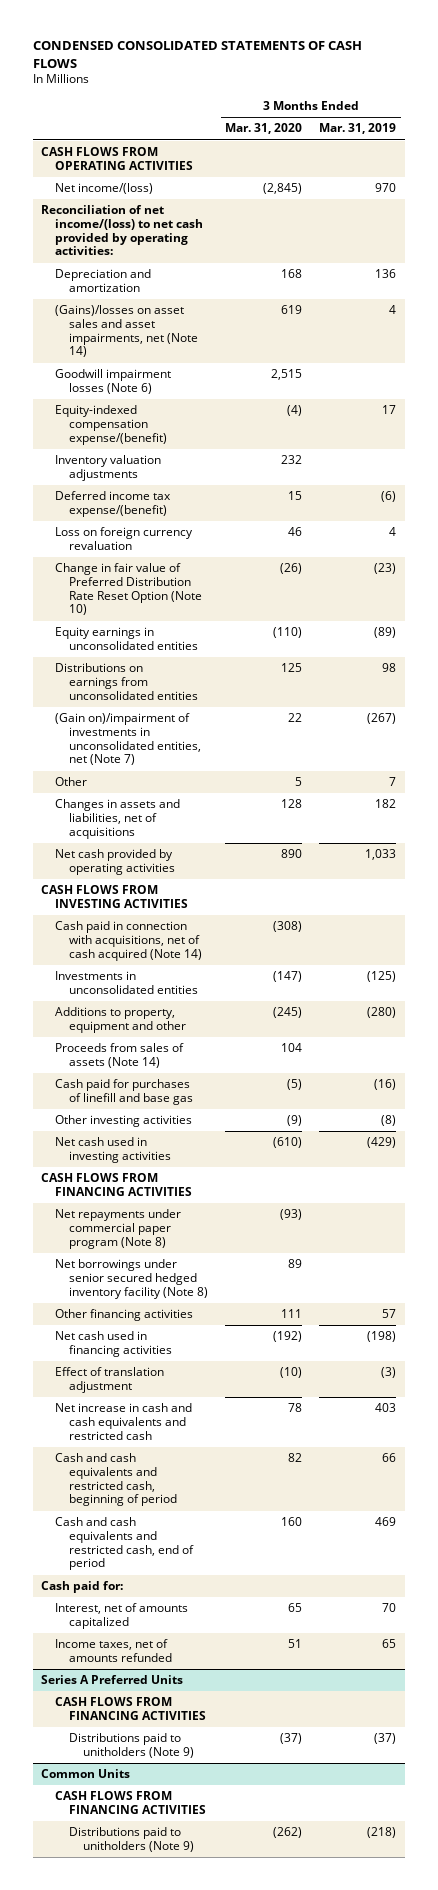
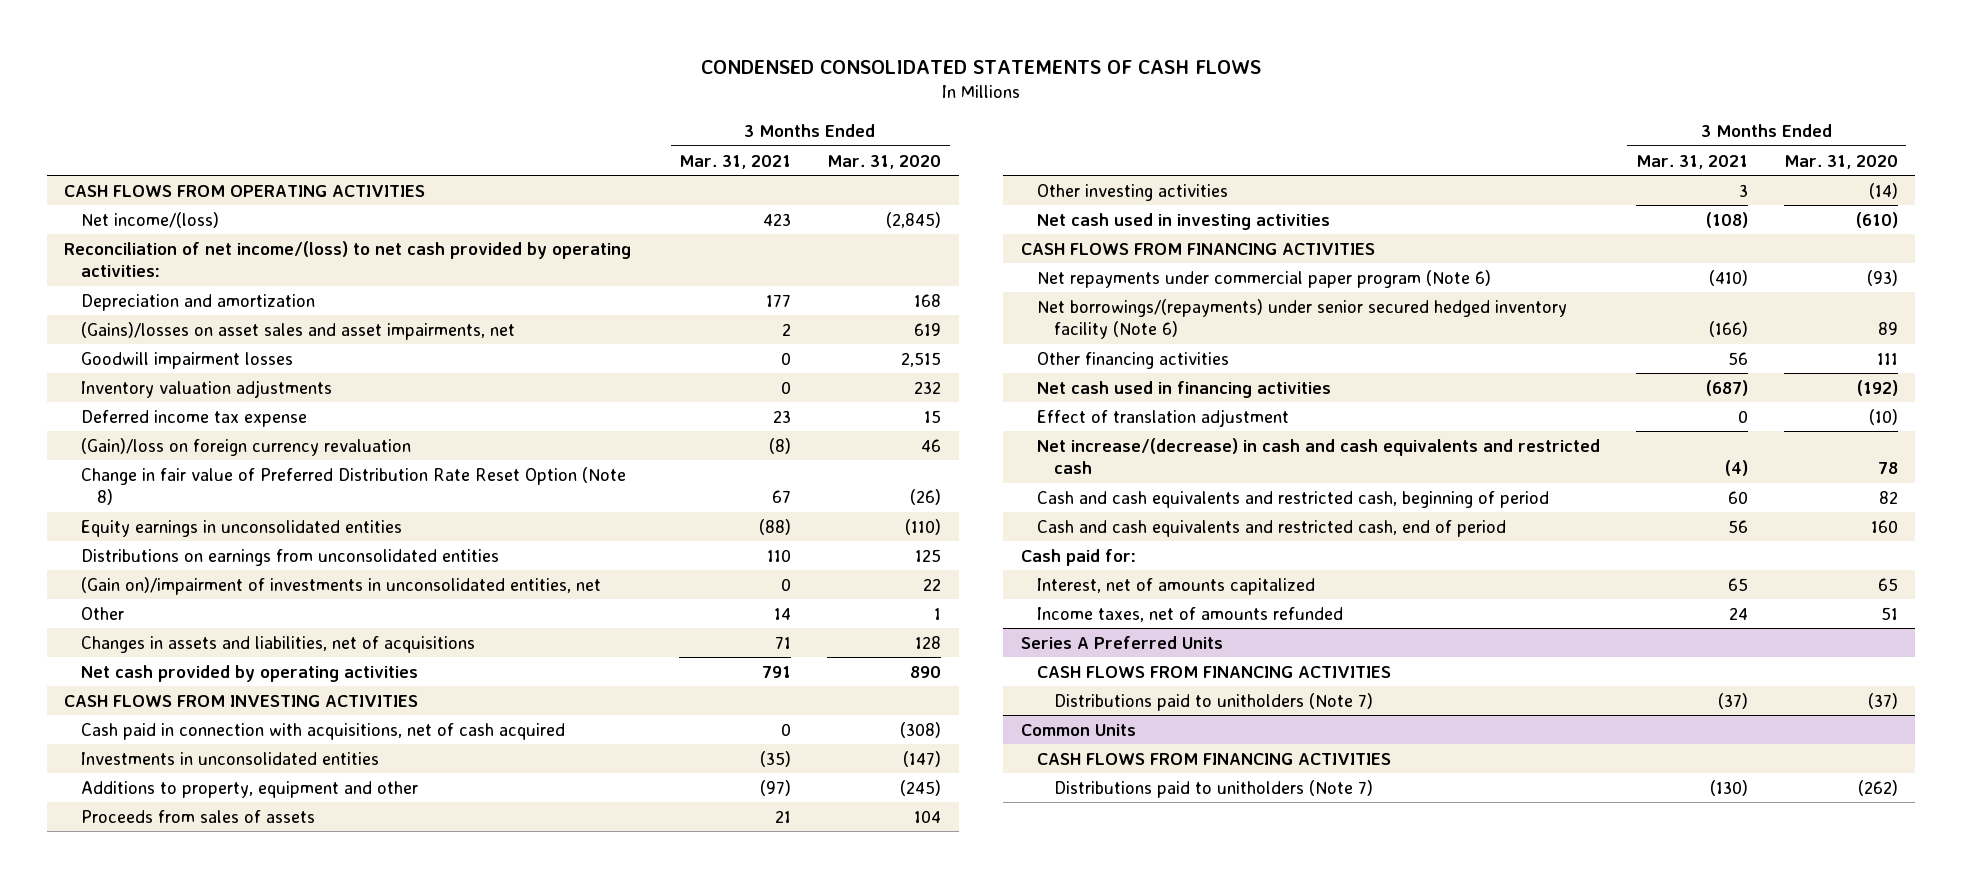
[319,123,397,135] Mar. 31, 2019 -> none
none -> [679,154,792,169] Mar. 31, 2021
[55,405,168,445] Equity-indexed compensation expense/(benefit) -> none
[55,305,199,358] (Gains)/losses on asset sales and asset impairments, net (Note 14) -> [80,321,515,340] (Gains)/losses on asset sales and asset impairments, net
[55,369,172,395] Goodwill impairment losses (Note 6) -> [80,351,293,369] Goodwill impairment losses
[55,491,172,518] Deferred income tax expense/(benefit) -> [80,409,307,427] Deferred income tax expense
[55,527,194,551] Loss on foreign currency revaluation -> [80,437,411,456] (Gain)/loss on foreign currency revaluation
[55,563,203,616] Change in fair value of Preferred Distribution Rate Reset Option (Note 10) -> [80,466,626,506] Change in fair value of Preferred Distribution Rate Reset Option (Note 8)
[55,713,202,766] (Gain on)/impairment of investments in unconsolidated entities, net (Note 7) -> [80,576,601,595] (Gain on)/impairment of investments in unconsolidated entities, net
[295,777,303,787] 5 -> [933,607,941,620] 1
[55,921,203,961] Cash paid in connection with acquisitions, net of cash acquired (Note 14) -> [80,722,565,740] Cash paid in connection with acquisitions, net of cash acquired
[55,1079,194,1106] Cash paid for purchases of linefill and base gas -> none
[55,1043,185,1069] Proceeds from sales of assets (Note 14) -> [80,809,315,823] Proceeds from sales of assets
[287,1115,303,1127] (9) -> [1868,182,1898,199] (14)
[55,1209,182,1249] Net repayments under commercial paper program (Note 8) -> [1037,269,1492,288] Net repayments under commercial paper program (Note 6)
[55,1259,209,1299] Net borrowings under senior secured hedged inventory facility (Note 8) -> [1037,298,1568,340] Net borrowings/(repayments) under senior secured hedged inventory facility (Note 6)
[55,1403,193,1440] Net increase in cash and cash equivalents and restricted cash -> [1037,437,1601,475] Net increase/(decrease) in cash and cash equivalents and restricted cash
[69,1733,195,1759] Distributions paid to unitholders (Note 9) -> [1053,692,1373,711] Distributions paid to unitholders (Note 7)
[69,1827,195,1853] Distributions paid to unitholders (Note 9) -> [1053,779,1373,798] Distributions paid to unitholders (Note 7)

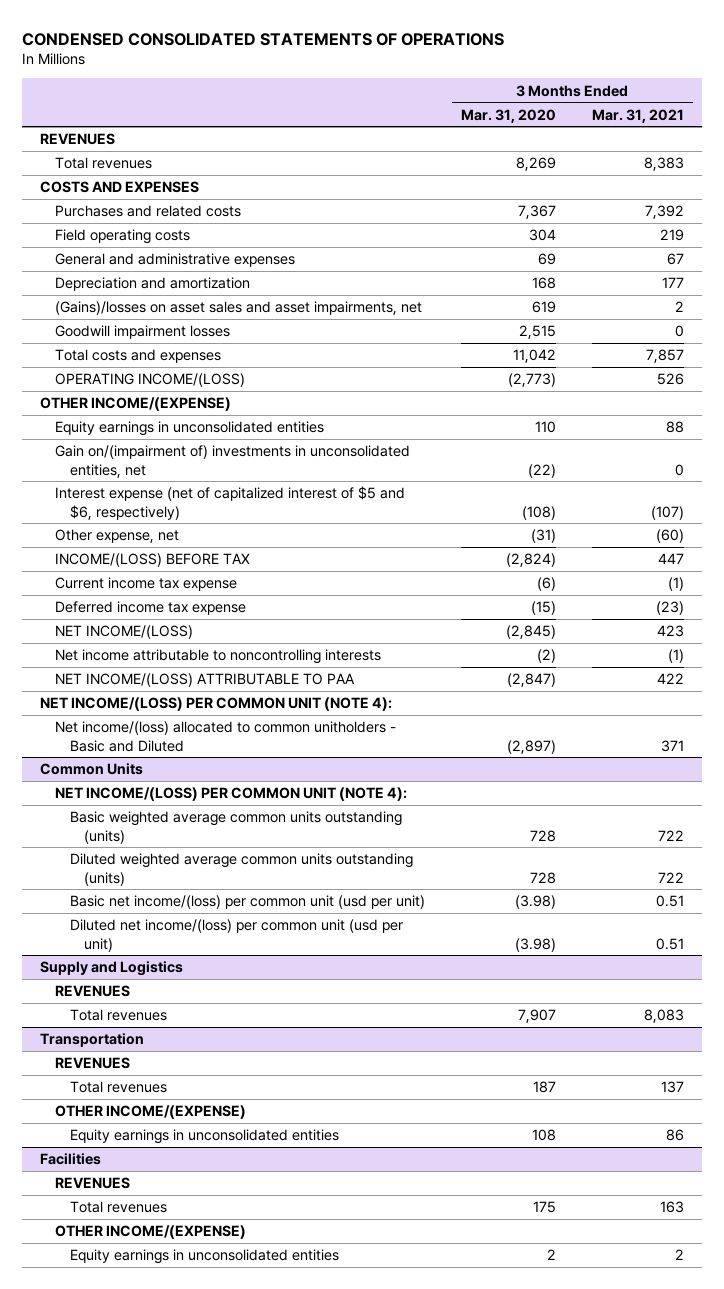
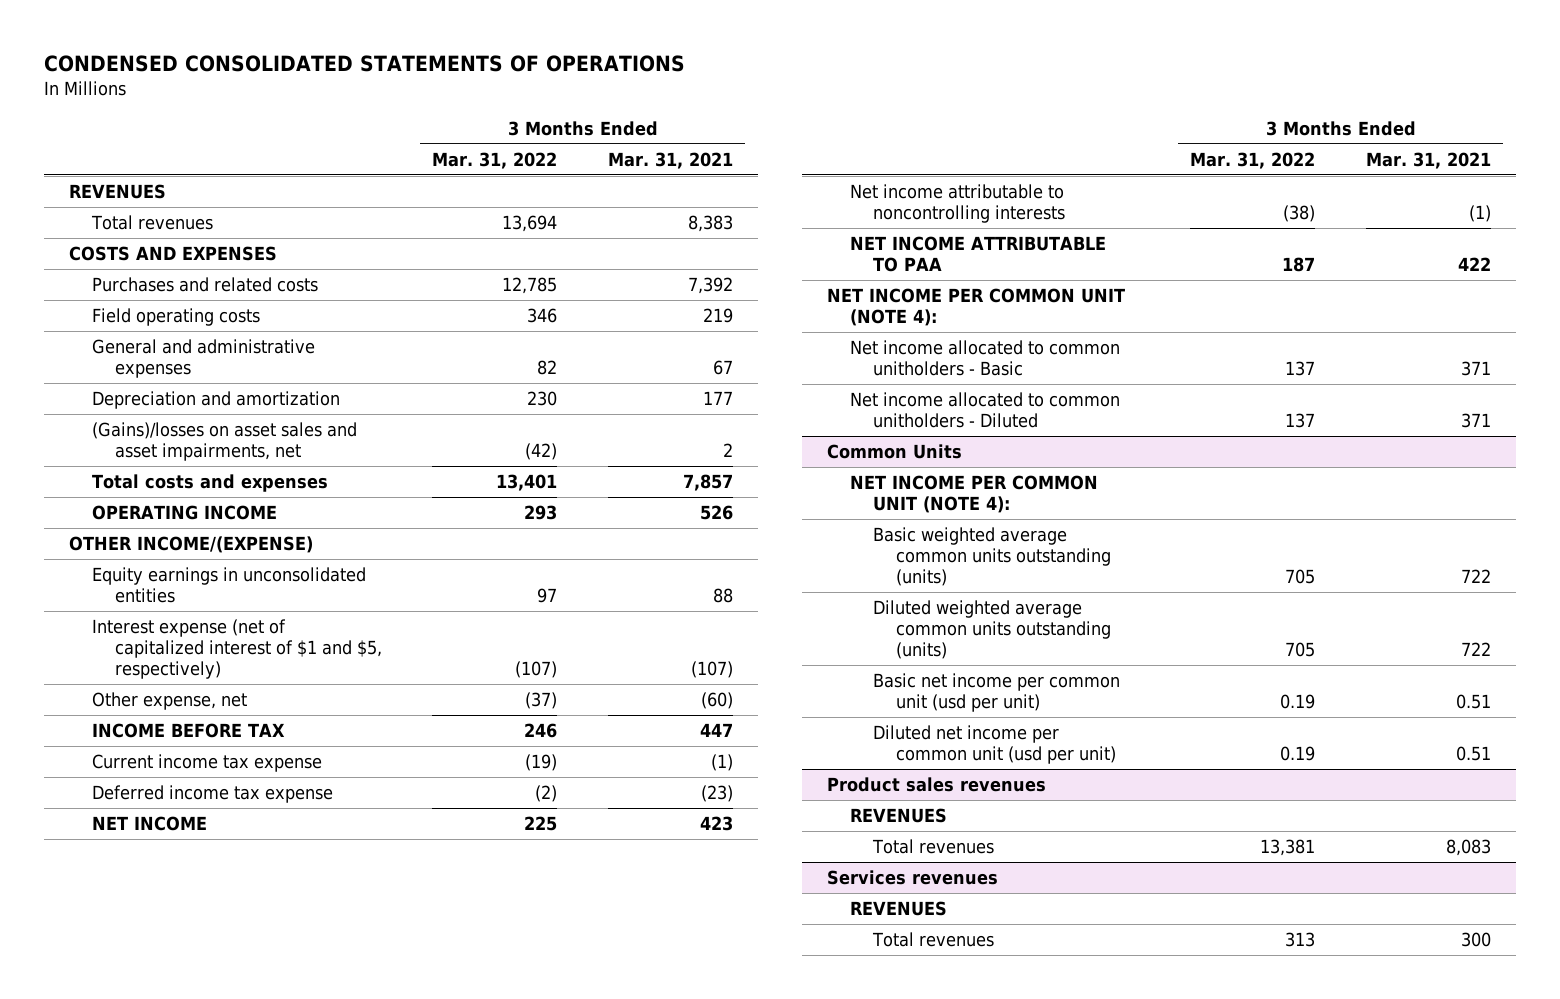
[460,108,556,123] Mar. 31, 2020 -> none
none -> [432,151,558,169] Mar. 31, 2022
[55,325,231,340] Goodwill impairment losses -> none
[55,373,246,388] OPERATING INCOME/(LOSS) -> [92,504,278,520] OPERATING INCOME
[55,445,411,478] Gain on/(impairment of) investments in unconsolidated entities, net -> none
[55,486,406,520] Interest expense (net of capitalized interest of $5 and $6, respectively) -> [92,618,382,679] Interest expense (net of capitalized interest of $1 and $5, respectively)
[55,553,251,568] INCOME/(LOSS) BEFORE TAX -> [92,722,286,738] INCOME BEFORE TAX
[55,625,194,640] NET INCOME/(LOSS) -> [92,815,208,831] NET INCOME
[55,673,356,688] NET INCOME/(LOSS) ATTRIBUTABLE TO PAA -> [850,235,1107,272] NET INCOME ATTRIBUTABLE TO PAA
[40,697,393,712] NET INCOME/(LOSS) PER COMMON UNIT (NOTE 4): -> [827,287,1126,326] NET INCOME PER COMMON UNIT (NOTE 4):
[55,721,397,752] Net income/(loss) allocated to common unitholders - Basic and Diluted -> [850,339,1121,376] Net income allocated to common unitholders - Basic
none -> [850,391,1121,428] Net income allocated to common unitholders - Diluted
[55,787,408,802] NET INCOME/(LOSS) PER COMMON UNIT (NOTE 4): -> [850,474,1099,513] NET INCOME PER COMMON UNIT (NOTE 4):
[40,961,184,977] Supply and Logistics -> none
[69,895,425,910] Basic net income/(loss) per common unit (usd per unit) -> [873,672,1121,712] Basic net income per common unit (usd per unit)
[69,919,403,952] Diluted net income/(loss) per common unit (usd per unit) -> [873,724,1116,764] Diluted net income per common unit (usd per unit)
none -> [827,776,1047,792] Product sales revenues
[40,1033,145,1048] Transportation -> none
[55,1057,131,1070] REVENUES -> none
[69,1081,167,1094] Total revenues -> none
[55,1105,247,1120] OTHER INCOME/(EXPENSE) -> none
[69,1129,339,1145] Equity earnings in unconsolidated entities -> none
[40,1153,102,1166] Facilities -> none
none -> [827,869,999,885] Services revenues
[55,1225,247,1240] OTHER INCOME/(EXPENSE) -> none
[69,1249,339,1265] Equity earnings in unconsolidated entities -> none
[659,1201,684,1214] 163 -> [1460,931,1491,947] 300

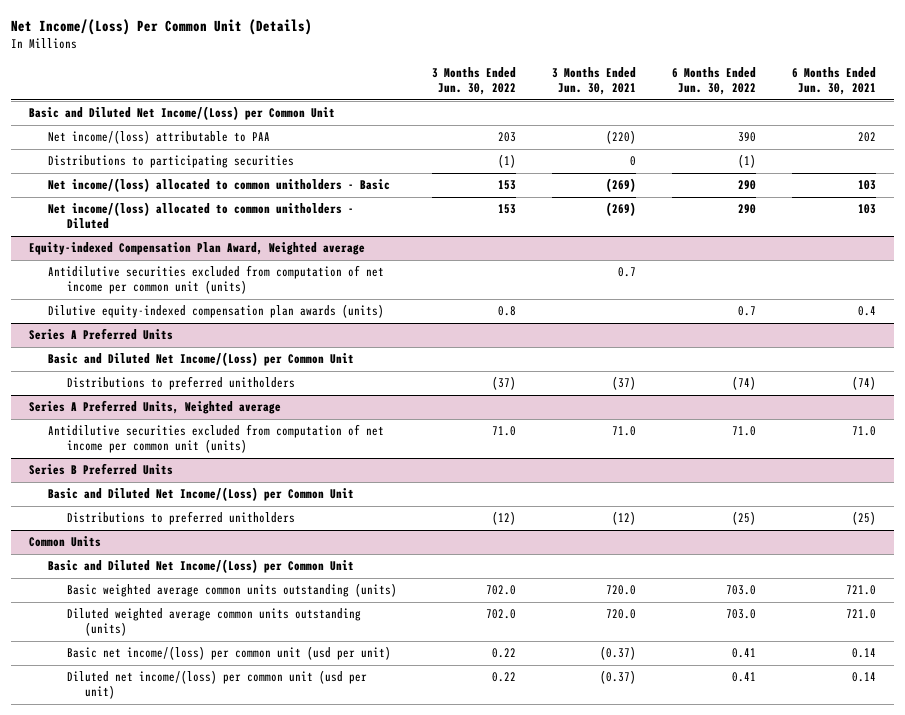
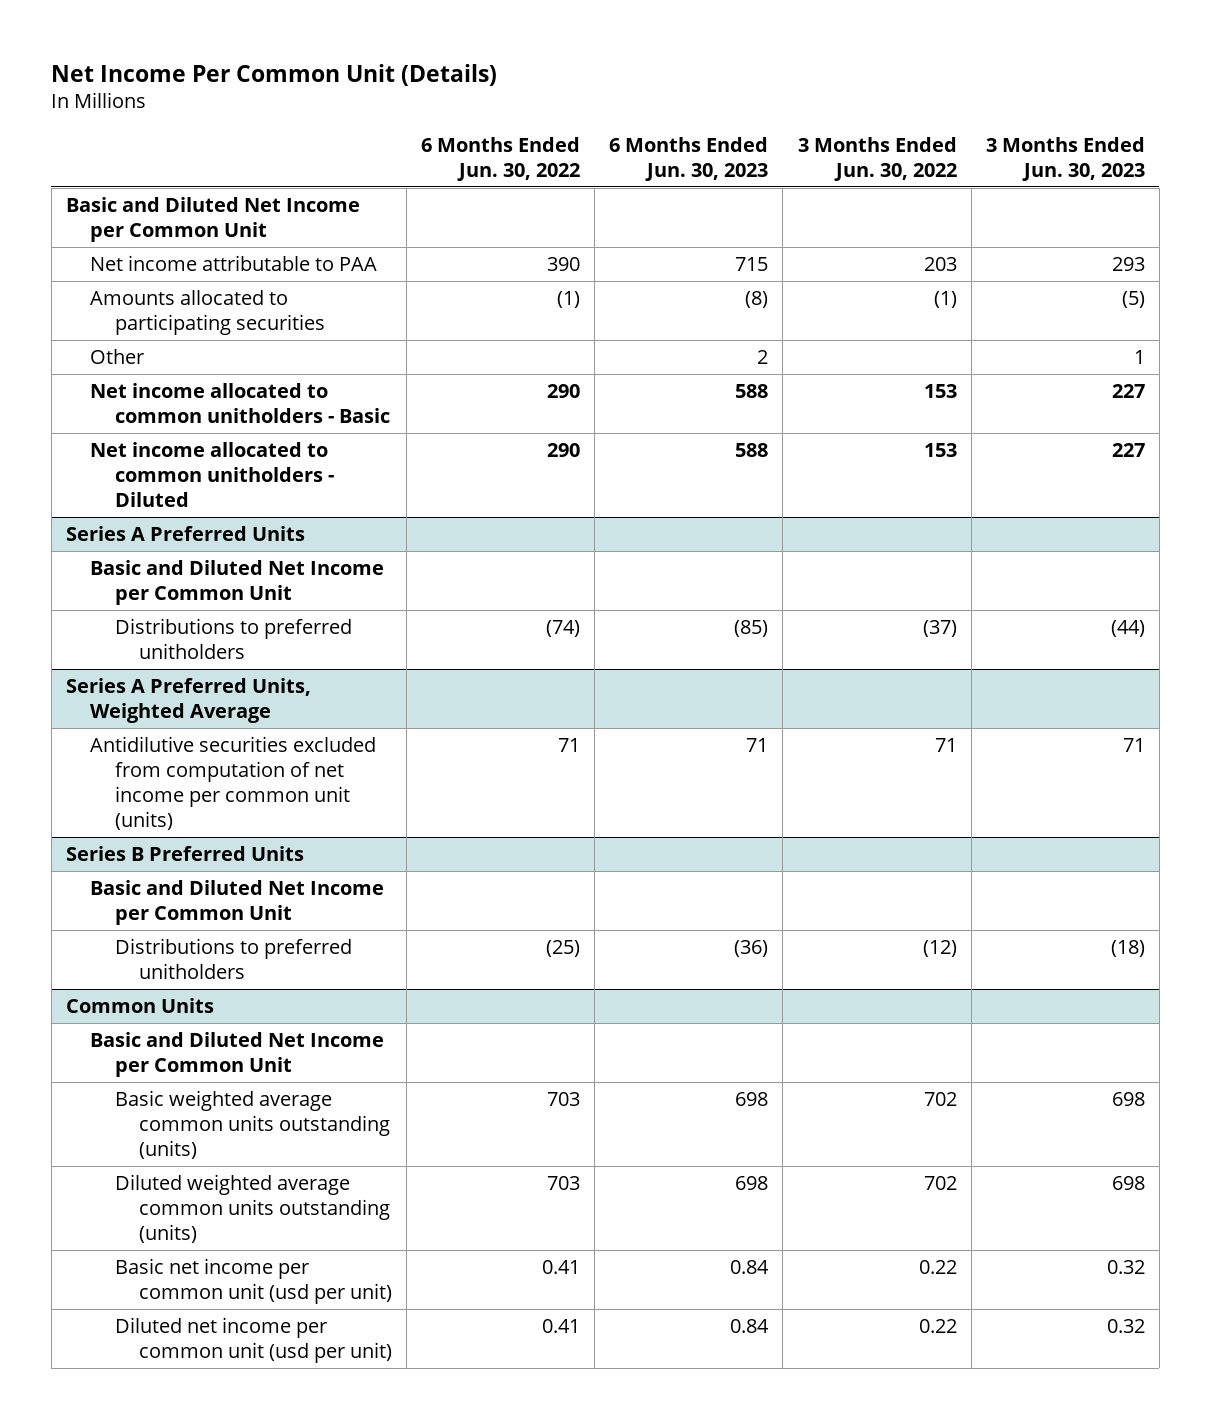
[11,18,313,35] Net Income/(Loss) Per Common Unit (Details) -> [51,63,498,86] Net Income Per Common Unit (Details)
[552,67,637,96] 3 Months Ended Jun. 30, 2021 -> none
[791,67,876,96] 6 Months Ended Jun. 30, 2021 -> none
none -> [609,136,769,181] 6 Months Ended Jun. 30, 2023
none -> [985,136,1145,181] 3 Months Ended Jun. 30, 2023
[29,242,366,256] Equity-indexed Compensation Plan Award, Weighted average -> none
[47,265,384,295] Antidilutive securities excluded from computation of net income per common unit (units) -> none
[47,304,384,319] Dilutive equity-indexed compensation plan awards (units) -> none
[29,106,336,121] Basic and Diluted Net Income/(Loss) per Common Unit -> [65,196,360,242] Basic and Diluted Net Income per Common Unit
[47,130,270,145] Net income/(loss) attributable to PAA -> [90,254,378,271] Net income attributable to PAA
[47,155,294,169] Distributions to participating securities -> [90,289,325,335] Amounts allocated to participating securities
none -> [90,348,145,364] Other
[47,178,390,193] Net income/(loss) allocated to common unitholders - Basic -> [90,382,390,423] Net income allocated to common unitholders - Basic
[47,202,354,230] Net income/(loss) allocated to common unitholders - Diluted -> [90,441,334,507] Net income allocated to common unitholders - Diluted
[47,352,354,367] Basic and Diluted Net Income/(Loss) per Common Unit -> [90,559,385,605] Basic and Diluted Net Income per Common Unit
[29,400,282,415] Series A Preferred Units, Weighted average -> [65,677,311,723] Series A Preferred Units, Weighted Average
[492,426,517,437] 71.0 -> [934,737,957,752] 71
[732,426,757,437] 71.0 -> [558,737,581,752] 71
[47,487,354,502] Basic and Diluted Net Income/(Loss) per Common Unit -> [90,879,385,925] Basic and Diluted Net Income per Common Unit
[47,559,354,574] Basic and Diluted Net Income/(Loss) per Common Unit -> [90,1031,385,1077] Basic and Diluted Net Income per Common Unit
[486,585,517,596] 702.0 -> [923,1091,957,1106] 702
[726,585,757,596] 703.0 -> [547,1091,581,1106] 703
[486,609,517,620] 702.0 -> [923,1175,957,1190] 702
[726,609,757,620] 703.0 -> [547,1175,581,1190] 703
[66,646,391,661] Basic net income/(loss) per common unit (usd per unit) -> [114,1257,392,1304] Basic net income per common unit (usd per unit)
[66,670,367,700] Diluted net income/(loss) per common unit (usd per unit) -> [114,1316,392,1363] Diluted net income per common unit (usd per unit)

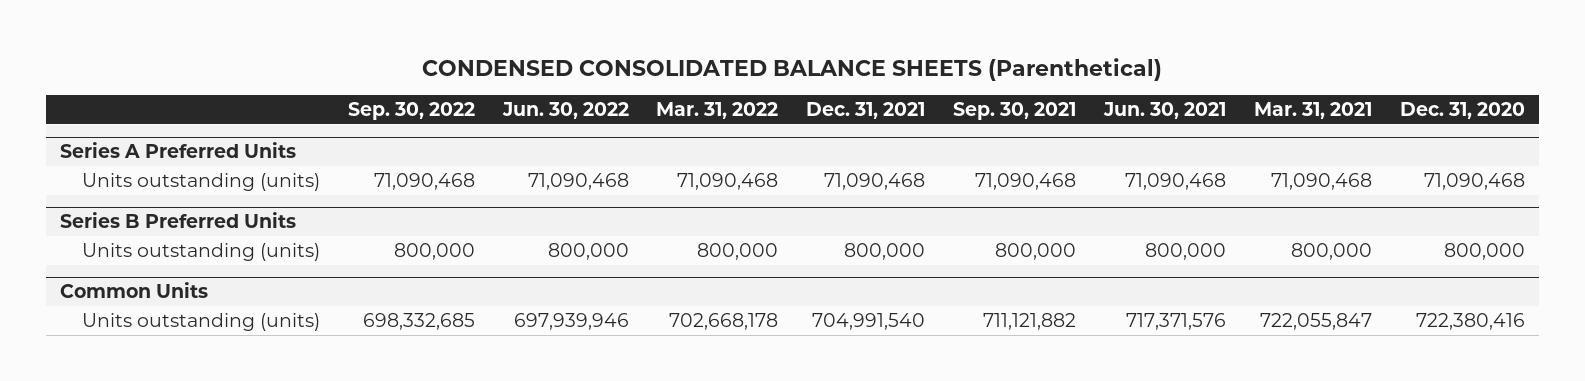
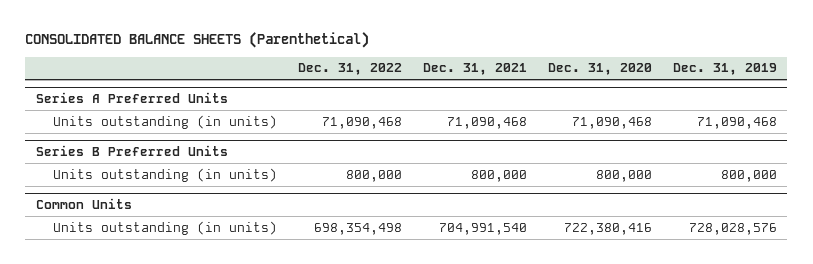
[422,57,1163,81] CONDENSED CONSOLIDATED BALANCE SHEETS (Parenthetical) -> [25,32,370,49] CONSOLIDATED BALANCE SHEETS (Parenthetical)
[347,102,475,121] Sep. 30, 2022 -> none
[501,102,629,120] Jun. 30, 2022 -> none
[656,102,779,120] Mar. 31, 2022 -> none
[953,102,1077,121] Sep. 30, 2021 -> none
[1102,102,1226,120] Jun. 30, 2021 -> none
[1253,102,1372,120] Mar. 31, 2021 -> none
none -> [297,63,402,76] Dec. 31, 2022
none -> [672,63,777,76] Dec. 31, 2019
[81,173,320,192] Units outstanding (units) -> [52,114,277,129] Units outstanding (in units)
[81,243,320,262] Units outstanding (units) -> [52,167,277,182] Units outstanding (in units)
[81,313,320,332] Units outstanding (units) -> [52,220,277,235] Units outstanding (in units)

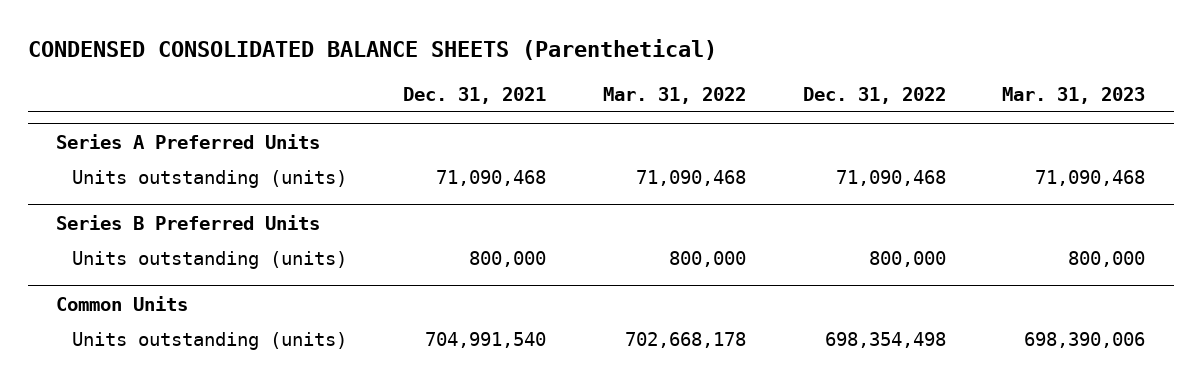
[25,32,370,49] CONSOLIDATED BALANCE SHEETS (Parenthetical) -> [27,39,717,61] CONDENSED CONSOLIDATED BALANCE SHEETS (Parenthetical)
[547,63,652,76] Dec. 31, 2020 -> none
[672,63,777,76] Dec. 31, 2019 -> none
none -> [602,86,746,104] Mar. 31, 2022
none -> [1002,86,1146,104] Mar. 31, 2023
[52,114,277,129] Units outstanding (in units) -> [71,169,347,188] Units outstanding (units)
[52,167,277,182] Units outstanding (in units) -> [71,250,347,269] Units outstanding (units)
[52,220,277,235] Units outstanding (in units) -> [71,331,347,350] Units outstanding (units)

